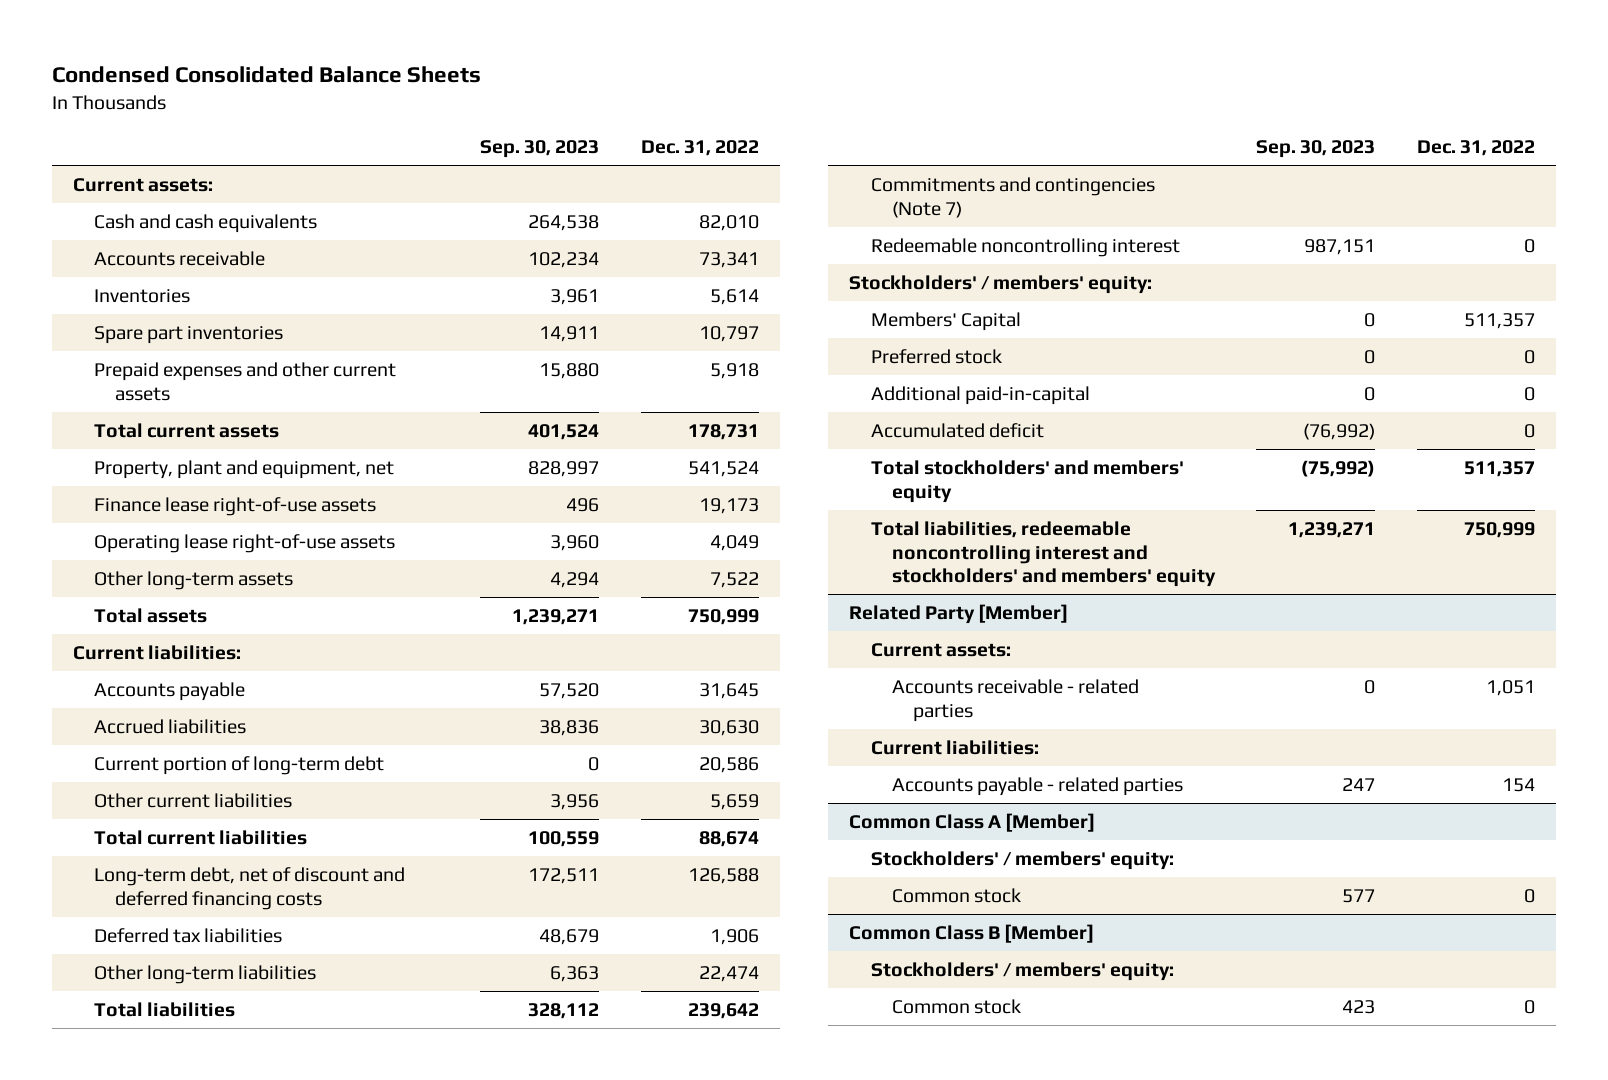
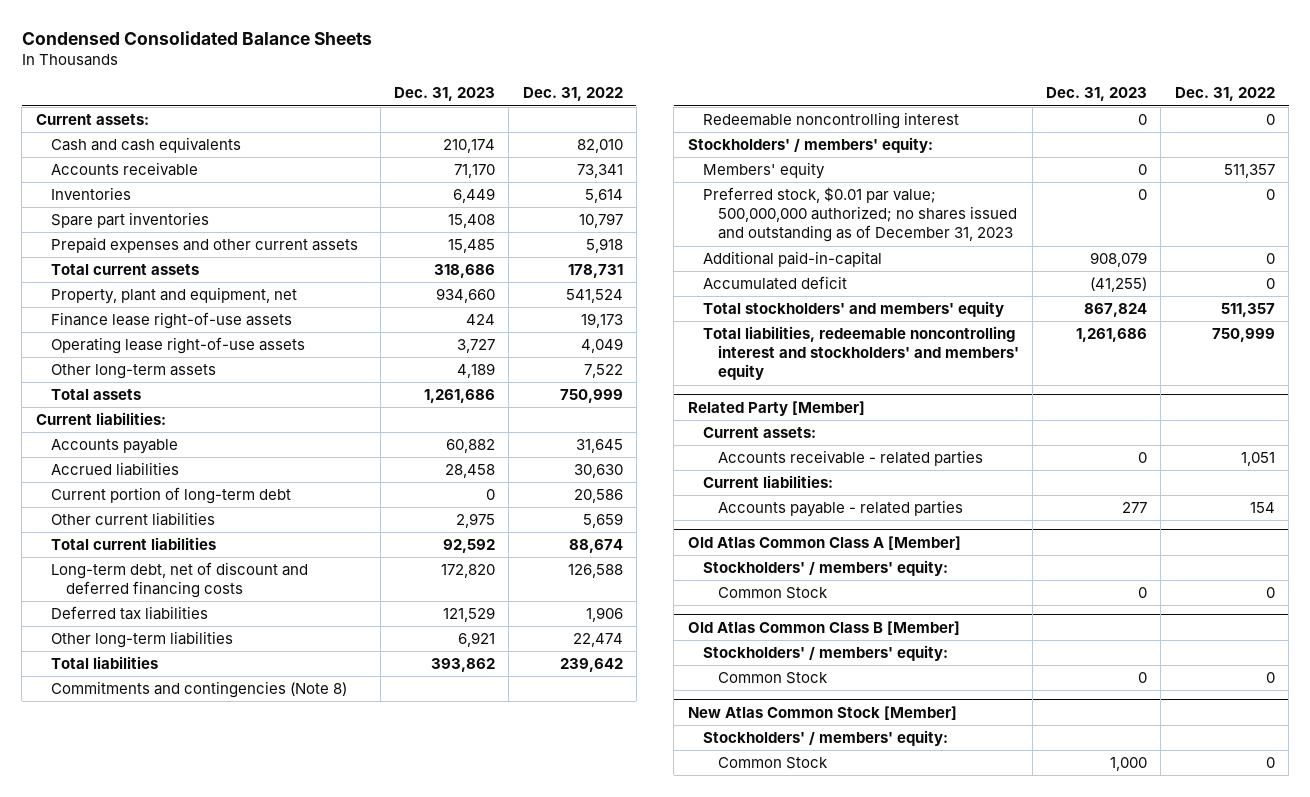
[479,140,599,159] Sep. 30, 2023 -> none
none -> [394,87,496,102] Dec. 31, 2023
[870,176,1155,218] Commitments and contingencies (Note 7) -> [50,681,347,699] Commitments and contingencies (Note 8)
[870,311,1021,331] Members' Capital -> [702,162,825,180] Members' equity
[870,348,1002,364] Preferred stock -> [702,187,1017,243] Preferred stock, $0.01 par value; 500,000,000 authorized; no shares issued and outstanding as of December 31, 2023
[849,812,1096,832] Common Class A [Member] -> [687,535,961,550] Old Atlas Common Class A [Member]
[891,887,1021,903] Common stock -> [717,587,828,600] Common Stock
[849,923,1095,943] Common Class B [Member] -> [687,620,960,635] Old Atlas Common Class B [Member]
[891,998,1021,1014] Common stock -> [717,672,828,685] Common Stock
none -> [687,705,957,720] New Atlas Common Stock [Member]
none -> [702,730,948,747] Stockholders' / members' equity:
none -> [717,757,828,770] Common Stock

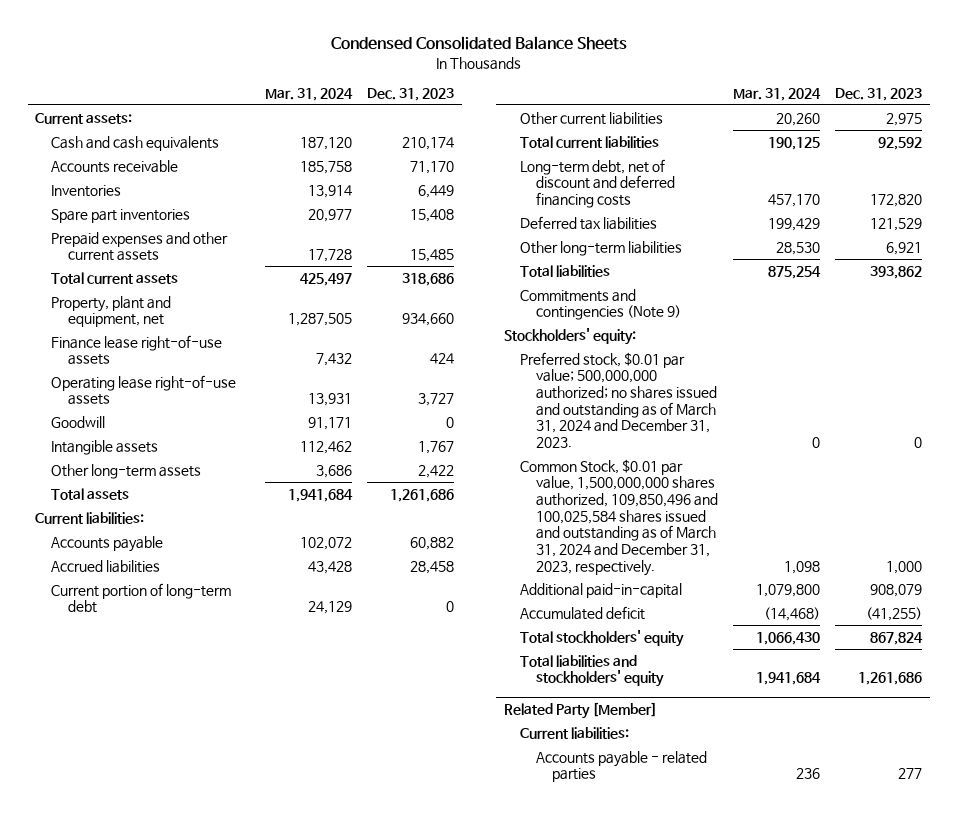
[522,87,623,102] Dec. 31, 2022 -> none
none -> [264,88,353,102] Mar. 31, 2024
none -> [51,415,106,428] Goodwill
none -> [51,439,159,455] Intangible assets
[457,363,496,379] 4,189 -> [417,464,454,478] 2,422
[702,112,959,130] Redeemable noncontrolling interest -> none
[702,162,825,180] Members' equity -> none
[50,681,347,699] Commitments and contingencies (Note 8) -> [519,288,681,321] Commitments and contingencies (Note 9)
[687,137,933,154] Stockholders' / members' equity: -> [503,327,636,345] Stockholders' equity:
[702,187,1017,243] Preferred stock, $0.01 par value; 500,000,000 authorized; no shares issued and outstanding as of December 31, 2023 -> [519,351,717,448] Preferred stock, $0.01 par value; 500,000,000 authorized; no shares issued and outstanding as of March 31, 2024 and December 31, 2023.
none -> [519,458,718,576] Common Stock, $0.01 par value, 1,500,000,000 shares authorized, 109,850,496 and 100,025,584 shares issued and outstanding as of March 31, 2024 and December 31, 2023, respectively.
[702,301,1004,318] Total stockholders' and members' equity -> [519,629,684,647] Total stockholders' equity
[702,326,1019,381] Total liabilities, redeemable noncontrolling interest and stockholders' and members' equity -> [519,654,664,688] Total liabilities and stockholders' equity
[702,427,816,439] Current assets: -> none
[717,450,983,467] Accounts receivable - related parties -> none
[687,535,961,550] Old Atlas Common Class A [Member] -> none
[702,560,948,577] Stockholders' / members' equity: -> none
[717,587,828,600] Common Stock -> none
[687,620,960,635] Old Atlas Common Class B [Member] -> none
[702,645,948,662] Stockholders' / members' equity: -> none
[717,672,828,685] Common Stock -> none
[687,705,957,720] New Atlas Common Stock [Member] -> none
[702,730,948,747] Stockholders' / members' equity: -> none
[717,757,828,770] Common Stock -> none

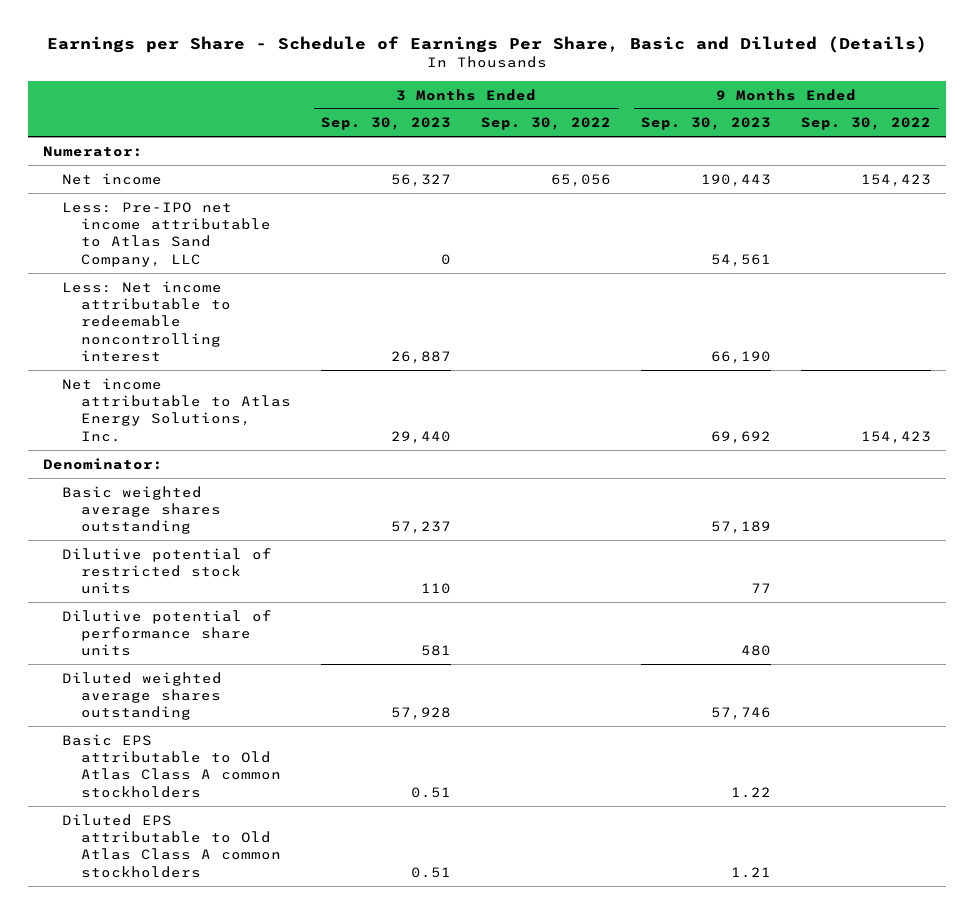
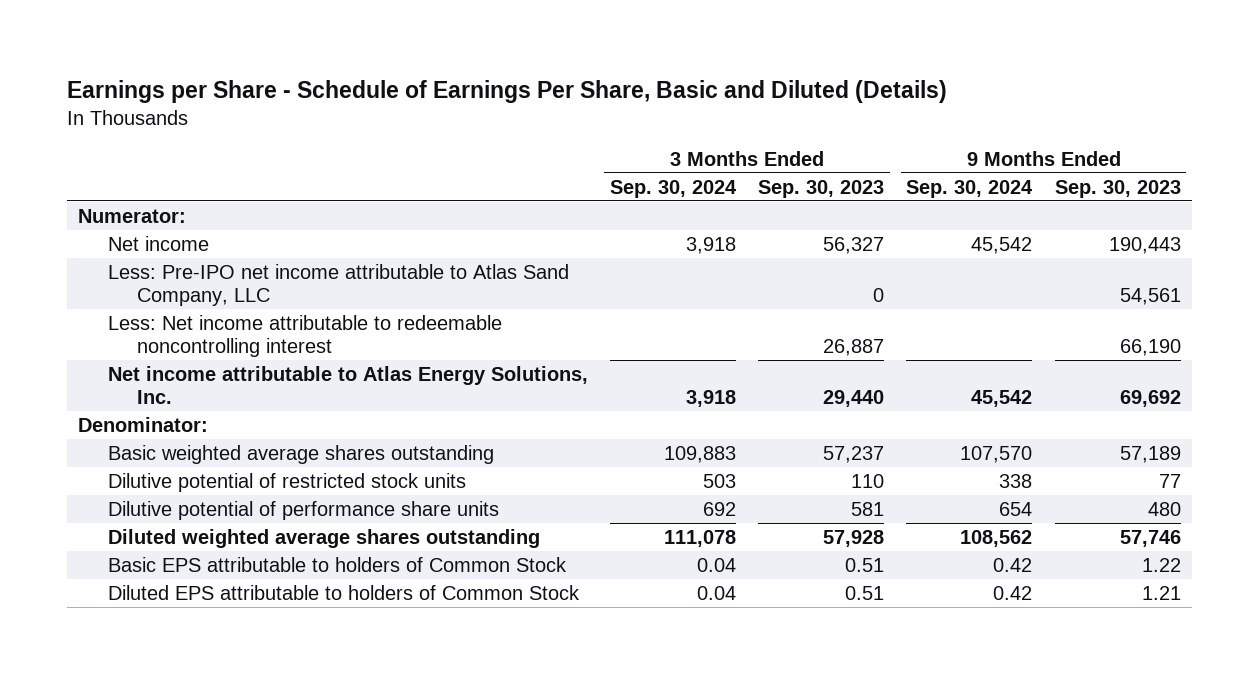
[481,117,612,131] Sep. 30, 2022 -> none
[801,117,932,131] Sep. 30, 2022 -> none
none -> [609,179,737,198] Sep. 30, 2024
none -> [906,179,1034,198] Sep. 30, 2024
[61,733,282,798] Basic EPS attributable to Old Atlas Class A common stockholders -> [107,556,567,572] Basic EPS attributable to holders of Common Stock
[61,813,282,878] Diluted EPS attributable to Old Atlas Class A common stockholders -> [107,584,580,600] Diluted EPS attributable to holders of Common Stock

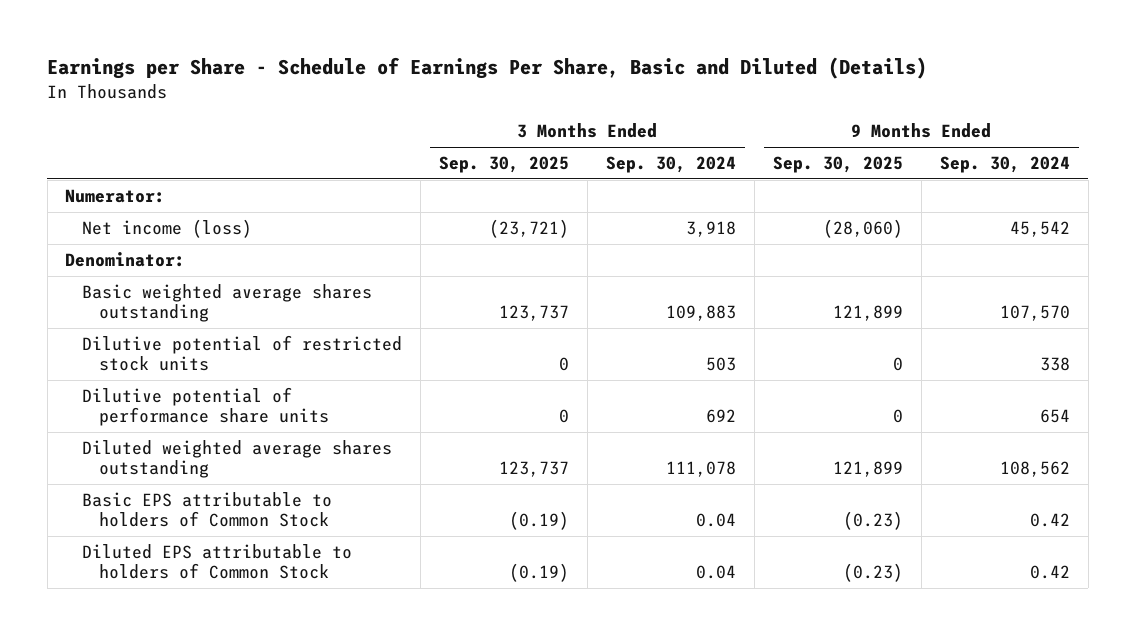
[758,179,885,198] Sep. 30, 2023 -> none
[1054,179,1181,198] Sep. 30, 2023 -> none
none -> [438,156,569,174] Sep. 30, 2025
none -> [772,156,903,174] Sep. 30, 2025
[107,263,569,306] Less: Pre-IPO net income attributable to Atlas Sand Company, LLC -> none
[107,314,502,357] Less: Net income attributable to redeemable noncontrolling interest -> none
[107,365,588,404] Net income attributable to Atlas Energy Solutions, Inc. -> none
[107,235,209,251] Net income -> [82,219,253,239] Net income (loss)

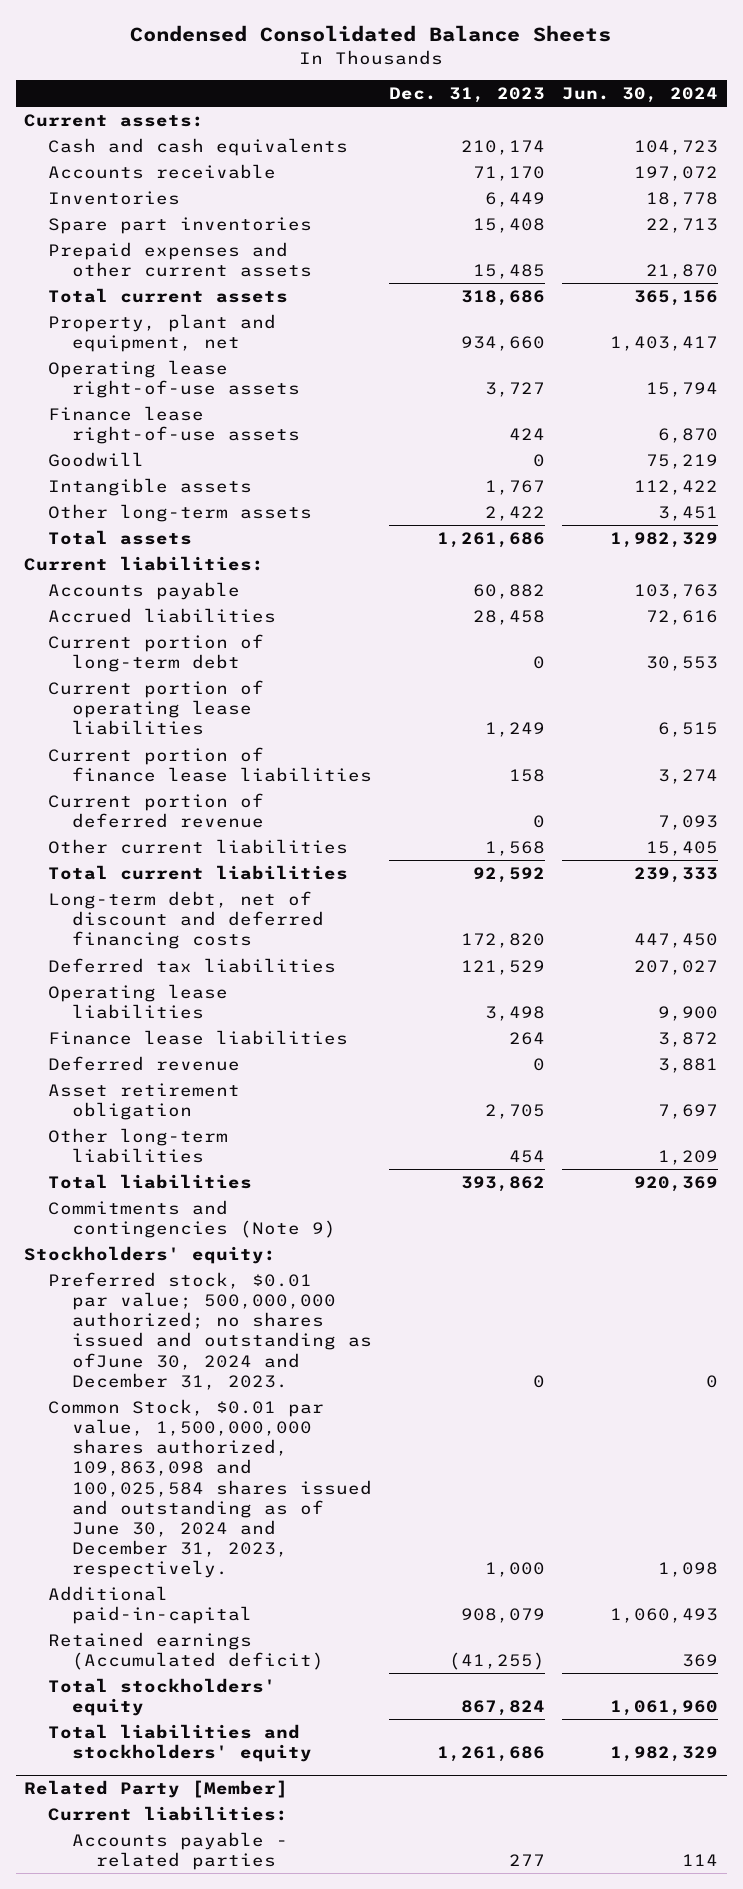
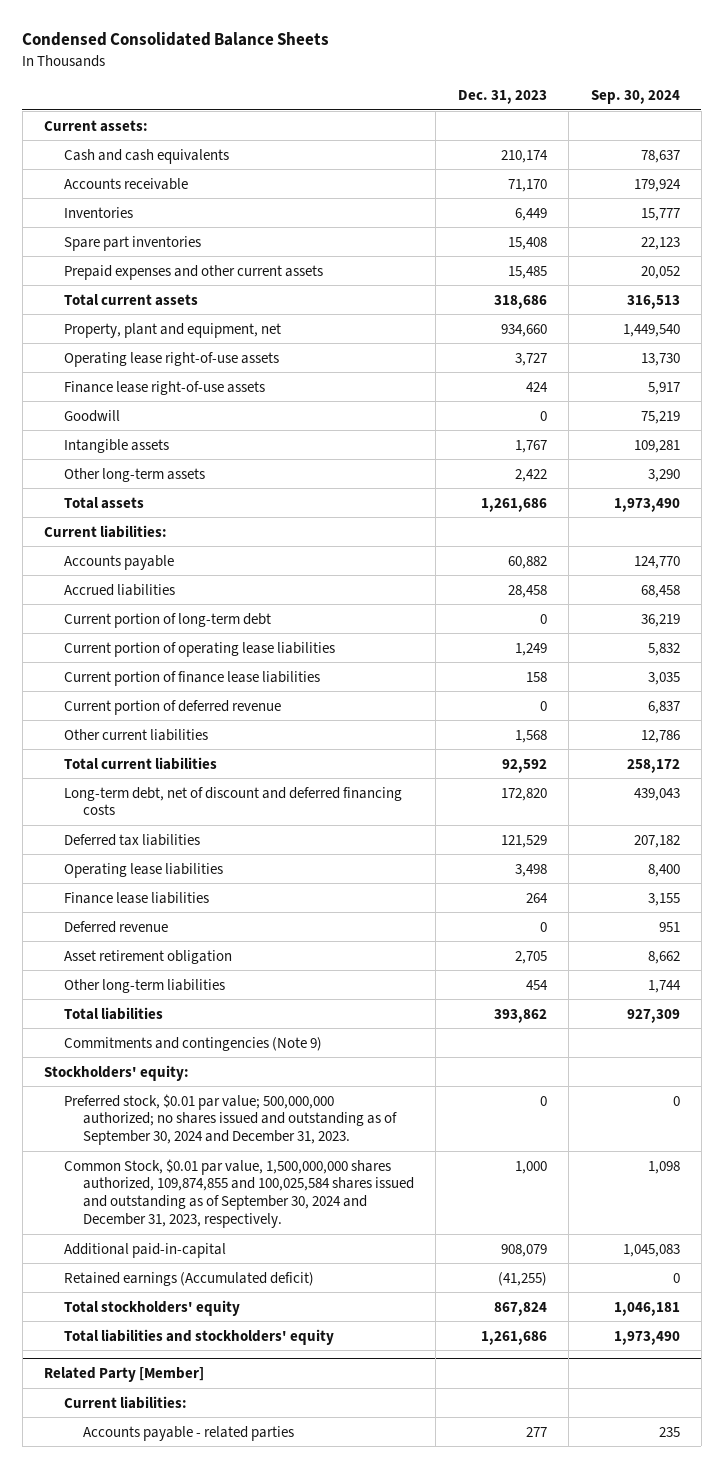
[562,87,719,104] Jun. 30, 2024 -> none
none -> [590,89,680,104] Sep. 30, 2024
[48,1271,373,1390] Preferred stock, $0.01 par value; 500,000,000 authorized; no shares issued and outstanding as ofJune 30, 2024 and December 31, 2023. -> [63,1093,397,1146] Preferred stock, $0.01 par value; 500,000,000 authorized; no shares issued and outstanding as of September 30, 2024 and December 31, 2023.
[48,1398,373,1579] Common Stock, $0.01 par value, 1,500,000,000 shares authorized, 109,863,098 and 100,025,584 shares issued and outstanding as of June 30, 2024 and December 31, 2023, respectively. -> [63,1158,414,1229] Common Stock, $0.01 par value, 1,500,000,000 shares authorized, 109,874,855 and 100,025,584 shares issued and outstanding as of September 30, 2024 and December 31, 2023, respectively.

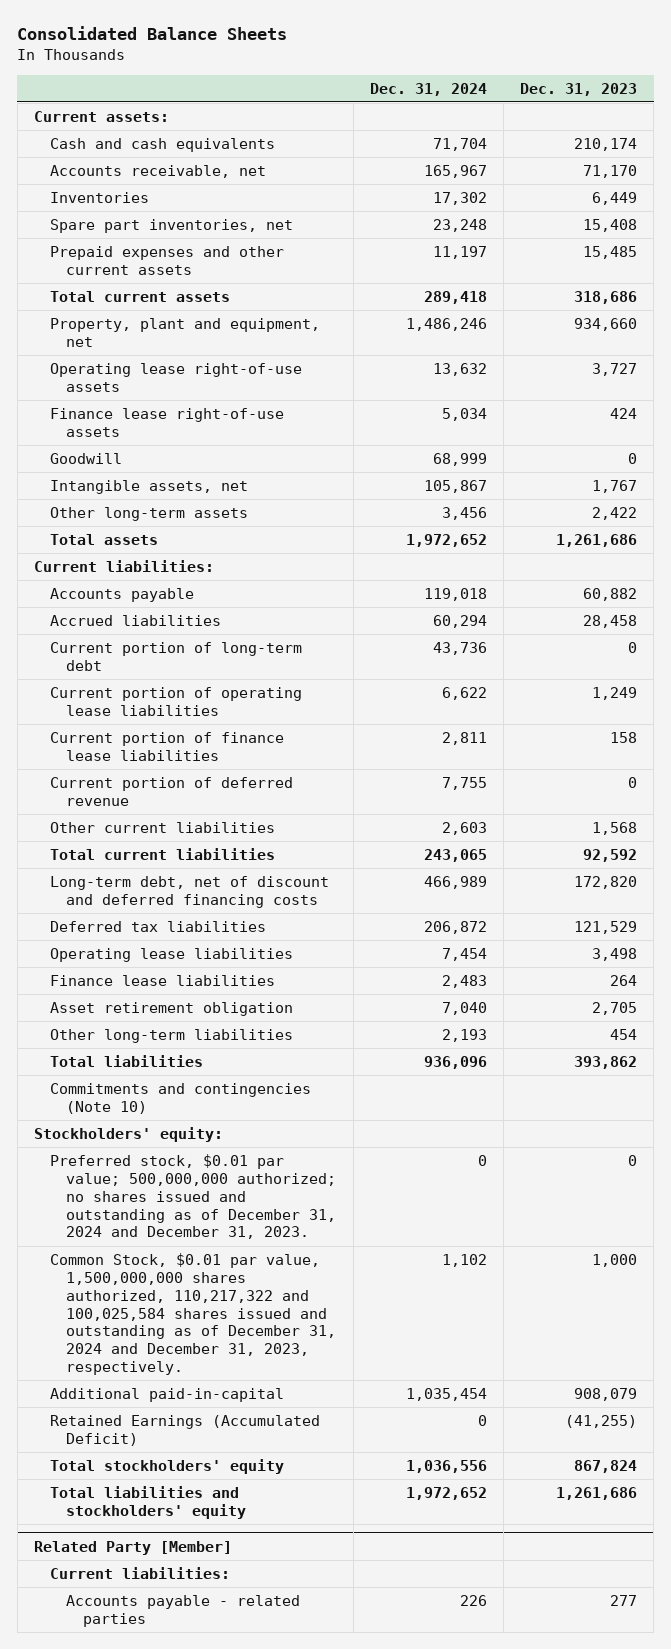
[22,32,330,47] Condensed Consolidated Balance Sheets -> [17,26,288,41] Consolidated Balance Sheets
[590,89,680,104] Sep. 30, 2024 -> none
none -> [369,82,487,96] Dec. 31, 2024
[63,177,188,190] Accounts receivable -> [50,164,267,178] Accounts receivable, net
[63,235,201,251] Spare part inventories -> [50,218,294,233] Spare part inventories, net
[63,438,169,453] Intangible assets -> [50,479,249,494] Intangible assets, net
[63,920,168,933] Deferred revenue -> none
[63,1036,322,1051] Commitments and contingencies (Note 9) -> [50,1082,312,1114] Commitments and contingencies (Note 10)
[63,1093,397,1146] Preferred stock, $0.01 par value; 500,000,000 authorized; no shares issued and outstanding as of September 30, 2024 and December 31, 2023. -> [50,1153,337,1240] Preferred stock, $0.01 par value; 500,000,000 authorized; no shares issued and outstanding as of December 31, 2024 and December 31, 2023.
[63,1158,414,1229] Common Stock, $0.01 par value, 1,500,000,000 shares authorized, 109,874,855 and 100,025,584 shares issued and outstanding as of September 30, 2024 and December 31, 2023, respectively. -> [50,1252,337,1376] Common Stock, $0.01 par value, 1,500,000,000 shares authorized, 110,217,322 and 100,025,584 shares issued and outstanding as of December 31, 2024 and December 31, 2023, respectively.
[63,1271,314,1286] Retained earnings (Accumulated deficit) -> [50,1414,321,1446] Retained Earnings (Accumulated Deficit)

